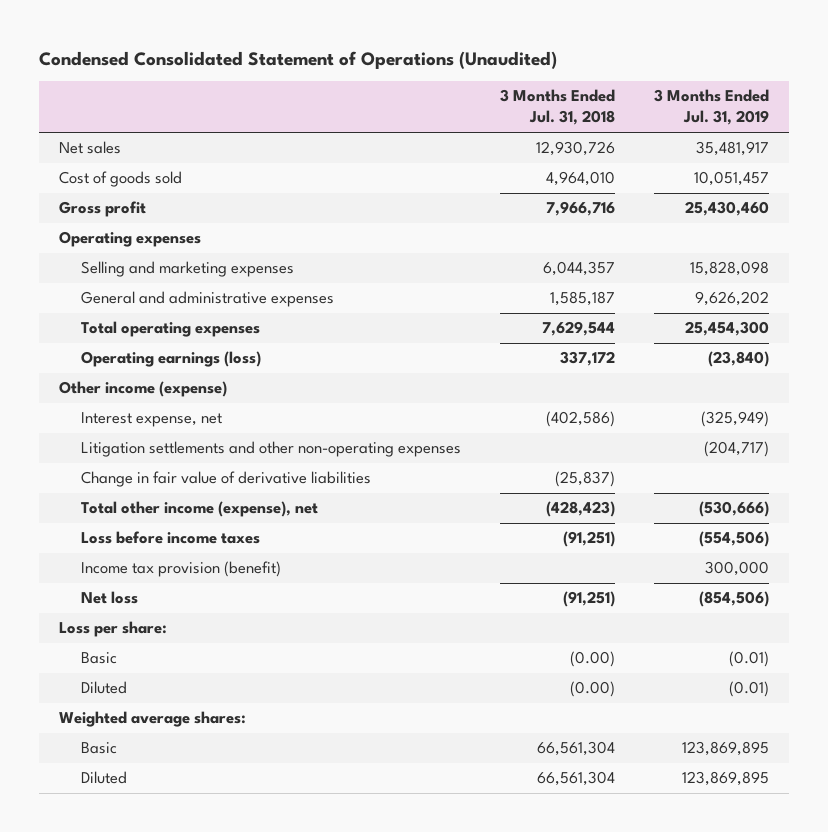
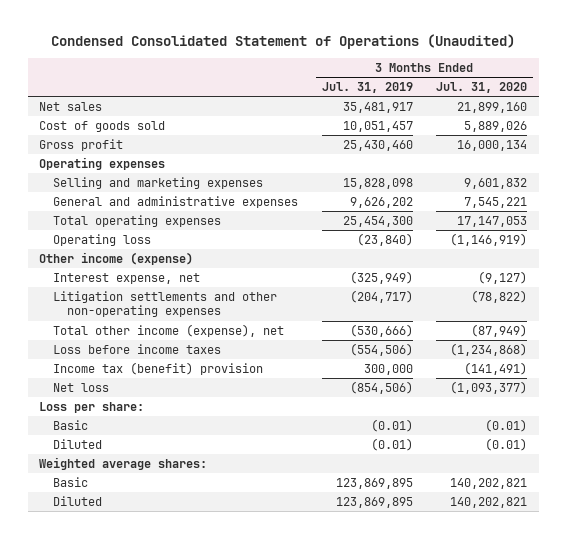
[500,89,616,126] 3 Months Ended Jul. 31, 2018 -> none
none -> [436,81,528,93] Jul. 31, 2020
[81,351,262,368] Operating earnings (loss) -> [53,233,152,246] Operating loss
[81,471,372,488] Change in fair value of derivative liabilities -> none
[81,561,282,578] Income tax provision (benefit) -> [53,361,264,375] Income tax (benefit) provision

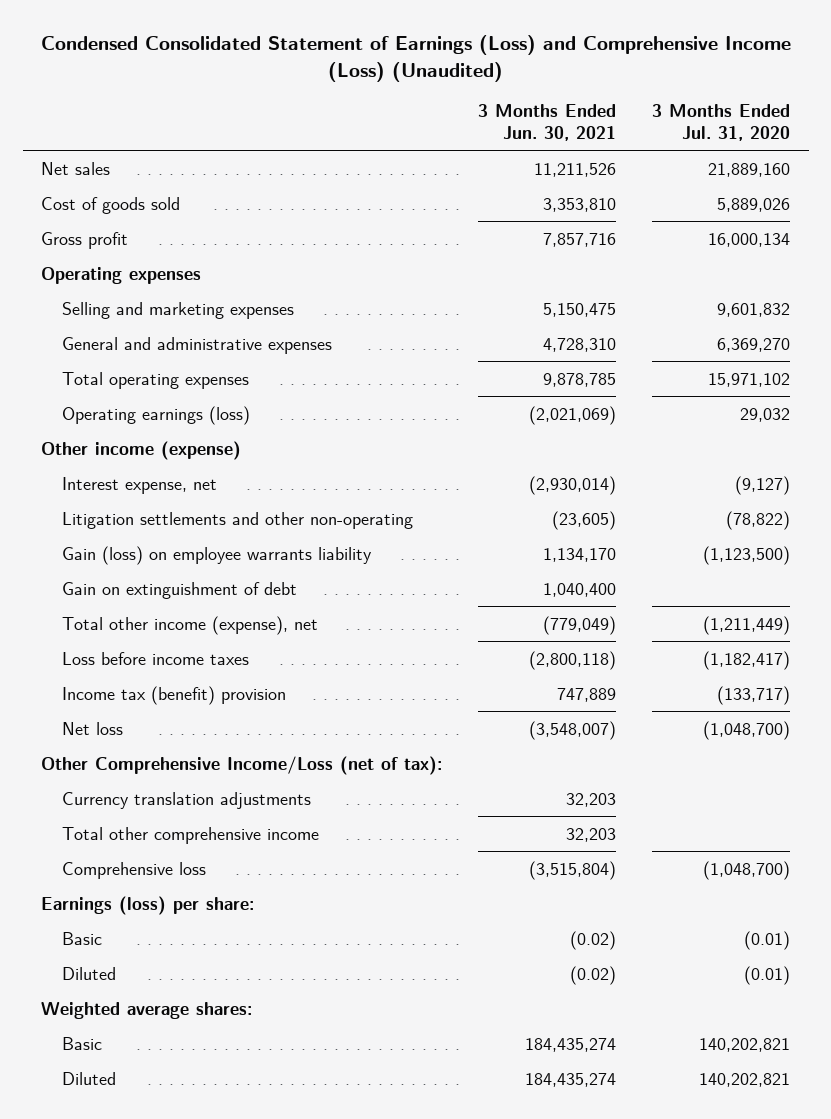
[51,34,516,50] Condensed Consolidated Statement of Operations (Unaudited) -> [40,34,791,82] Condensed Consolidated Statement of Earnings (Loss) and Comprehensive Income (Loss) (Unaudited)
[321,81,413,93] Jul. 31, 2019 -> none
none -> [478,104,617,141] 3 Months Ended Jun. 30, 2021
[457,101,528,113] 21,899,160 -> [708,162,791,177] 21,889,160
[464,196,528,208] 7,545,221 -> [717,337,791,352] 6,369,270
[457,215,528,227] 17,147,053 -> [708,372,791,387] 15,971,102
[53,233,152,246] Operating loss -> [62,405,251,425] Operating earnings (loss)
[450,232,528,246] (1,146,919) -> [740,407,791,422] 29,032
[53,290,278,318] Litigation settlements and other non-operating expenses -> [62,511,414,529] Litigation settlements and other non-operating
none -> [62,545,373,565] Gain (loss) on employee warrants liability
none -> [62,581,298,599] Gain on extinguishment of debt
[471,323,528,337] (87,949) -> [703,615,791,635] (1,211,449)
[450,342,528,356] (1,234,868) -> [703,650,791,670] (1,182,417)
[464,361,528,375] (141,491) -> [717,685,791,705] (133,717)
[450,380,528,394] (1,093,377) -> [703,720,791,740] (1,048,700)
none -> [40,755,442,775] Other Comprehensive Income/Loss (net of tax):
none -> [62,791,312,809] Currency translation adjustments
none -> [62,826,320,844] Total other comprehensive income
none -> [62,861,207,879] Comprehensive loss
[39,401,145,413] Loss per share: -> [40,895,254,915] Earnings (loss) per share:

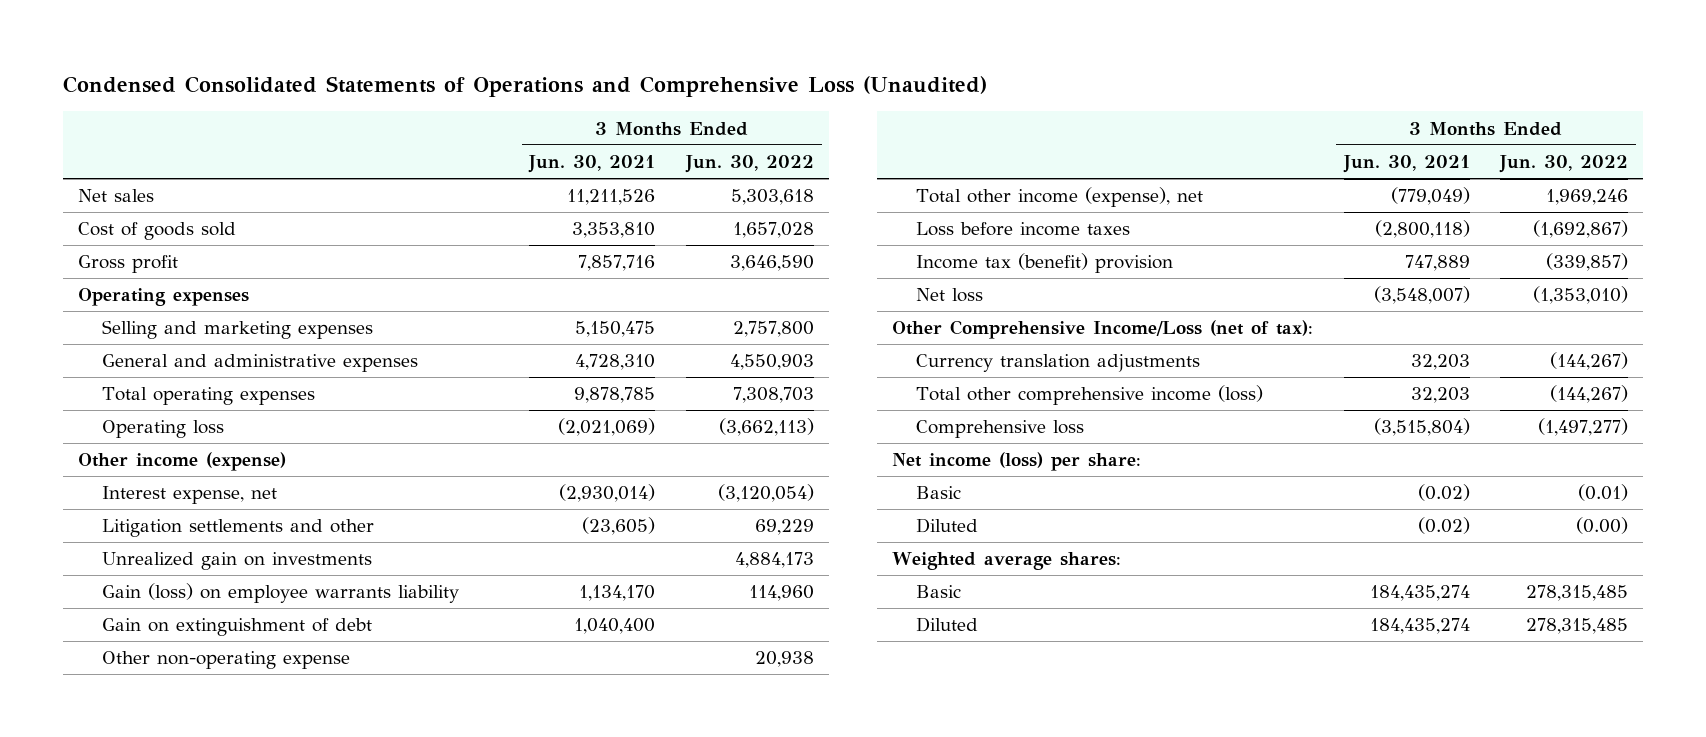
[40,34,791,82] Condensed Consolidated Statement of Earnings (Loss) and Comprehensive Income (Loss) (Unaudited) -> [62,76,987,98] Condensed Consolidated Statements of Operations and Comprehensive Loss (Unaudited)
[652,104,791,141] 3 Months Ended Jul. 31, 2020 -> none
none -> [684,155,814,174] Jun. 30, 2022
[62,405,251,425] Operating earnings (loss) -> [101,420,224,439] Operating loss
[62,511,414,529] Litigation settlements and other non-operating -> [101,519,374,538] Litigation settlements and other
none -> [101,552,372,571] Unrealized gain on investments
none -> [101,651,350,670] Other non-operating expense
[62,826,320,844] Total other comprehensive income -> [915,385,1263,406] Total other comprehensive income (loss)
[40,895,254,915] Earnings (loss) per share: -> [892,452,1142,472] Net income (loss) per share:

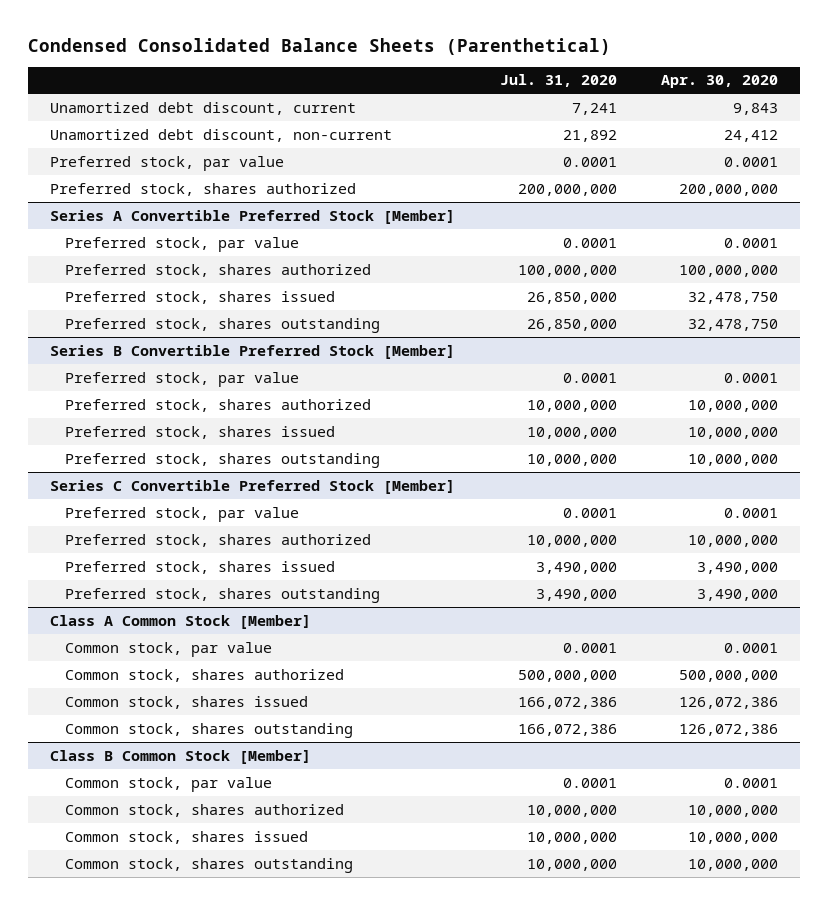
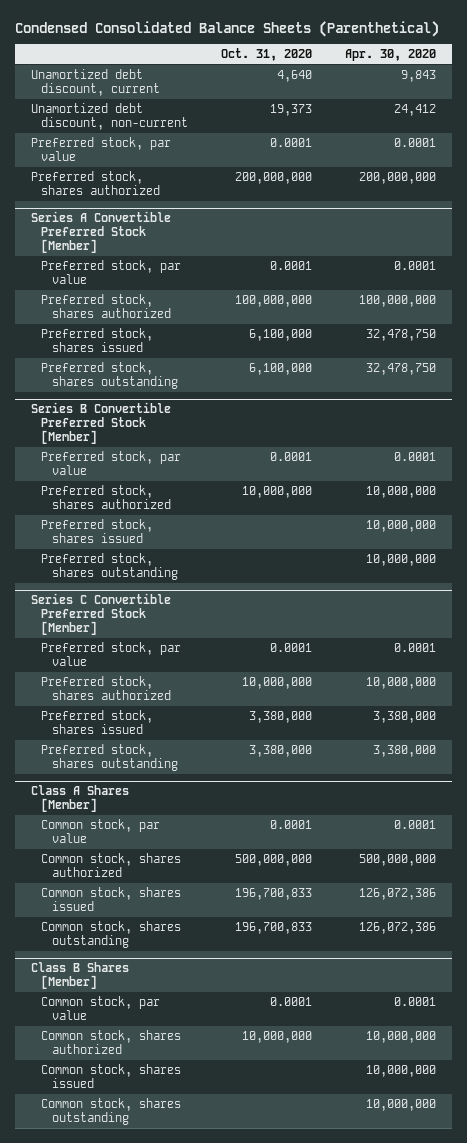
[499,74,617,88] Jul. 31, 2020 -> none
none -> [221,48,313,62] Oct. 31, 2020
[696,561,778,574] 3,490,000 -> [372,710,436,723] 3,380,000
[696,588,778,601] 3,490,000 -> [372,744,436,757] 3,380,000
[50,614,312,629] Class A Common Stock [Member] -> [30,784,129,813] Class A Shares [Member]
[50,749,312,764] Class B Common Stock [Member] -> [30,961,129,990] Class B Shares [Member]

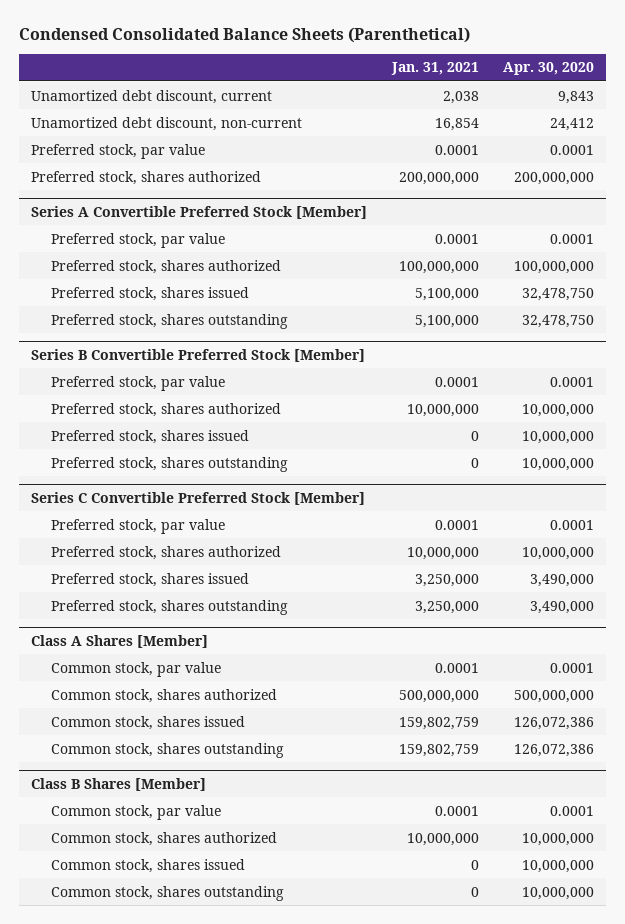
[221,48,313,62] Oct. 31, 2020 -> none
none -> [390,62,479,76] Jan. 31, 2021
[372,710,436,723] 3,380,000 -> [530,573,595,587] 3,490,000
[372,744,436,757] 3,380,000 -> [530,600,595,614] 3,490,000

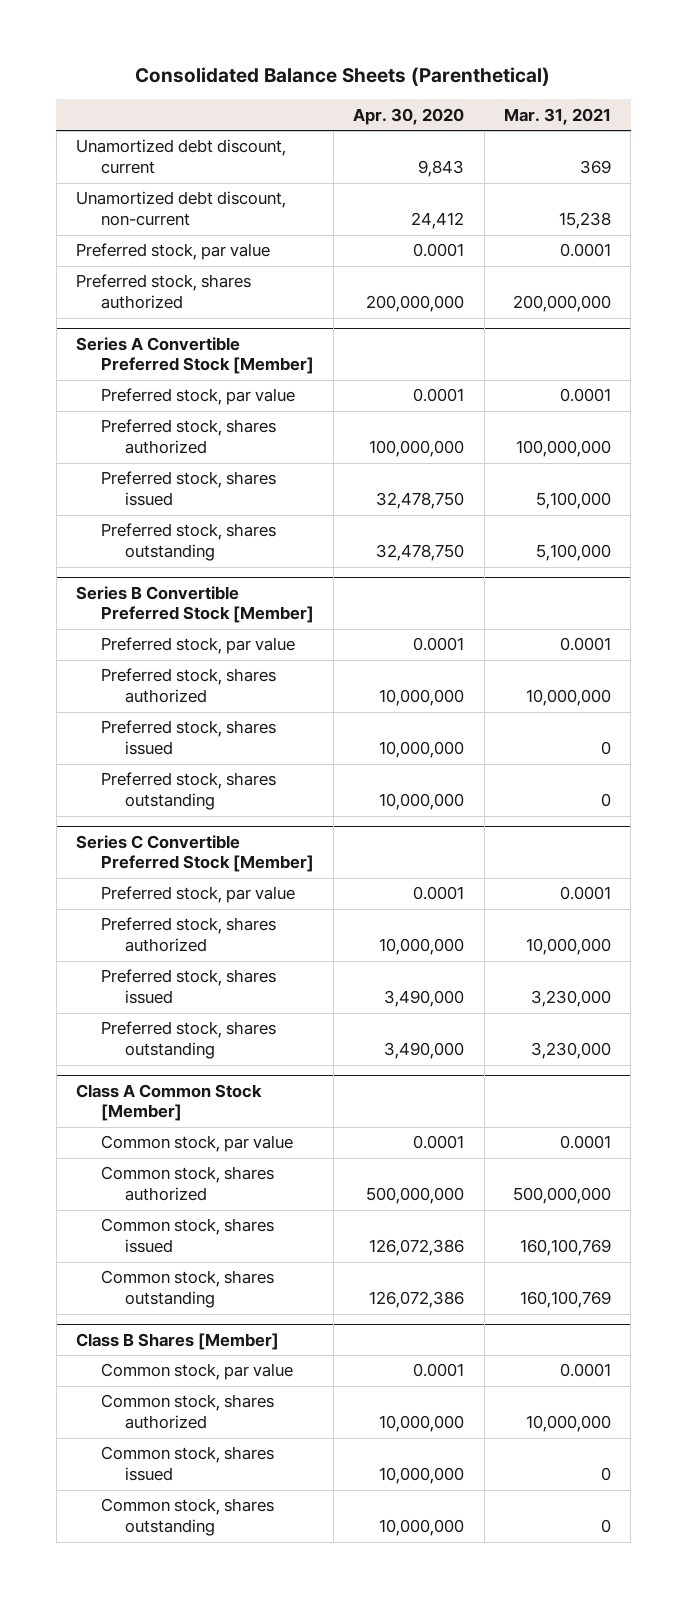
[18,26,470,43] Condensed Consolidated Balance Sheets (Parenthetical) -> [135,67,551,87] Consolidated Balance Sheets (Parenthetical)
[390,62,479,76] Jan. 31, 2021 -> none
none -> [503,107,611,125] Mar. 31, 2021
[30,634,208,648] Class A Shares [Member] -> [76,1083,263,1122] Class A Common Stock [Member]

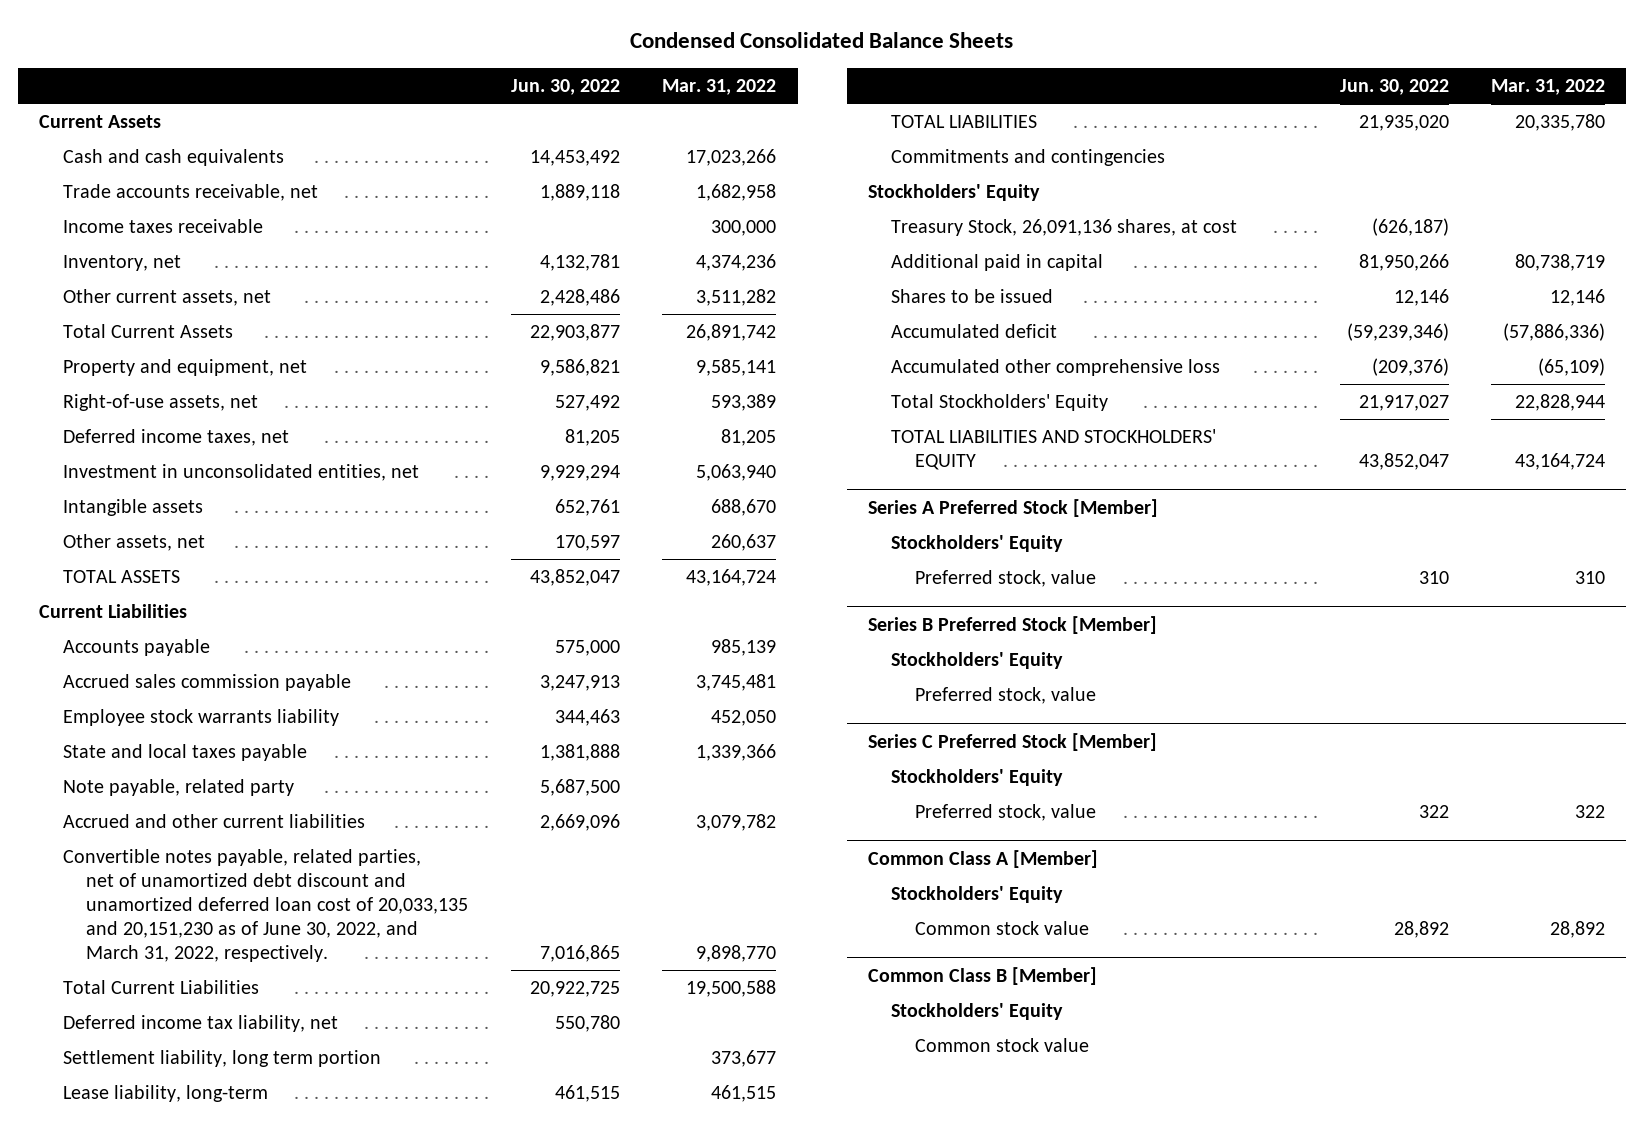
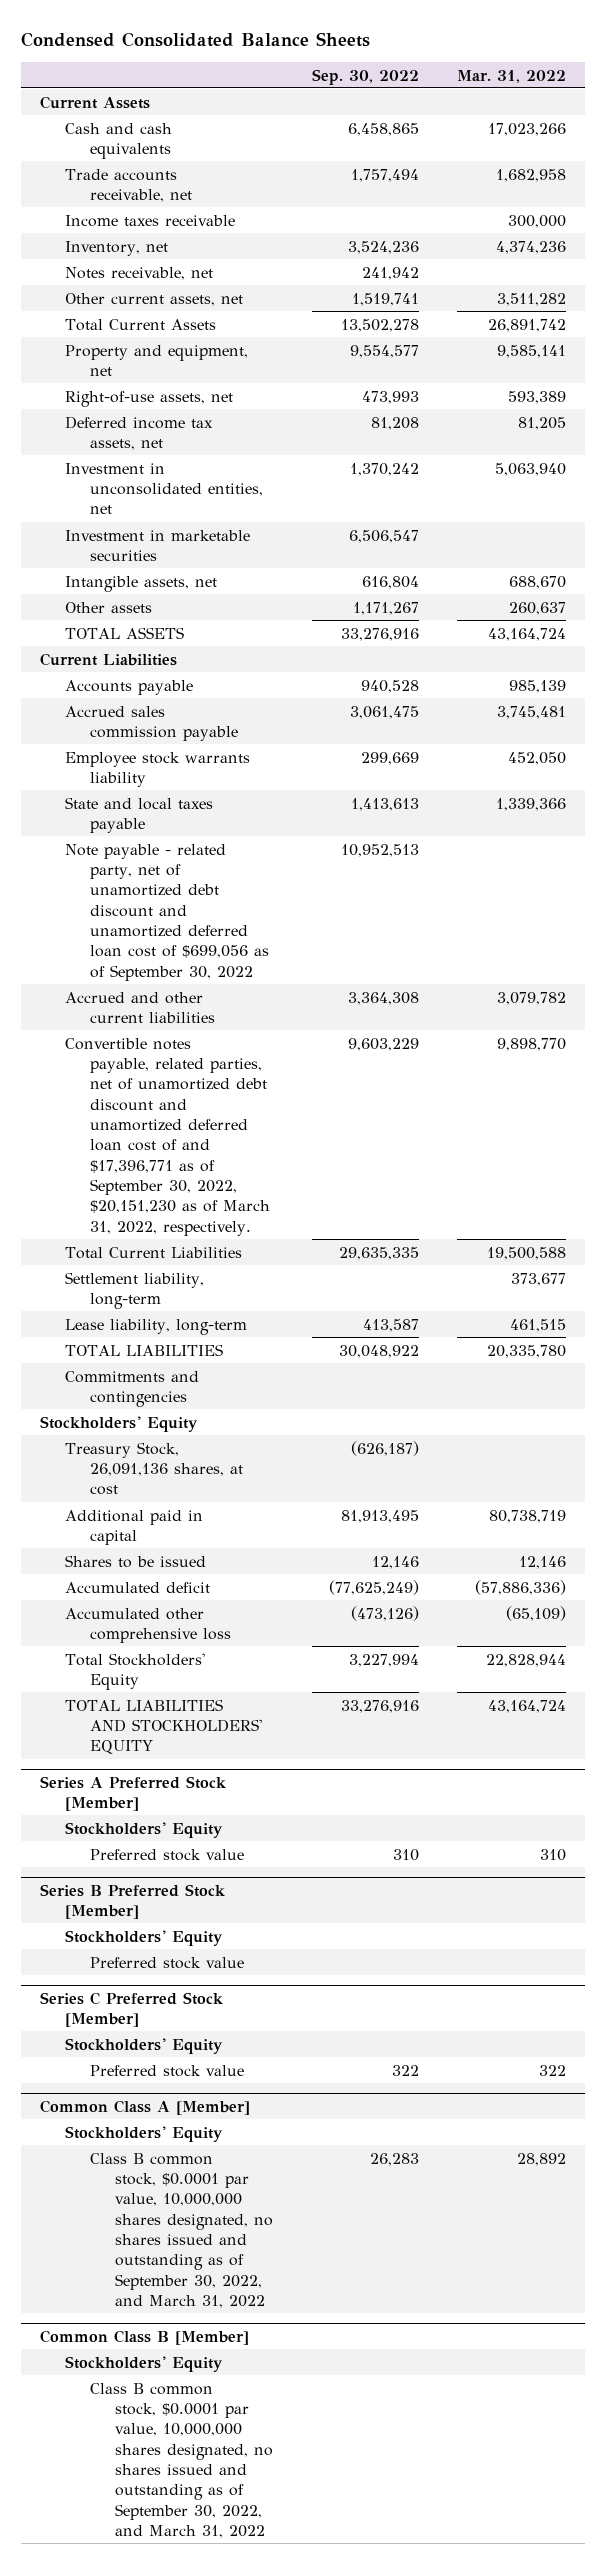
[510,78,620,95] Jun. 30, 2022 -> none
none -> [311,68,419,85] Sep. 30, 2022
none -> [64,266,213,280] Notes receivable, net
[62,428,289,446] Deferred income taxes, net -> [64,415,213,450] Deferred income tax assets, net
none -> [64,529,250,561] Investment in marketable securities
[62,498,203,516] Intangible assets -> [64,575,217,592] Intangible assets, net
[62,533,205,551] Other assets, net -> [64,601,152,613] Other assets
[62,778,294,796] Note payable, related party -> [64,843,269,981] Note payable - related party, net of unamortized debt discount and unamortized deferred loan cost of $699,056 as of September 30, 2022
[62,848,468,962] Convertible notes payable, related parties, net of unamortized debt discount and unamortized deferred loan cost of 20,033,135 and 20,151,230 as of June 30, 2022, and March 31, 2022, respectively. -> [64,1037,270,1236] Convertible notes payable, related parties, net of unamortized debt discount and unamortized deferred loan cost of and $17,396,771 as of September 30, 2022, $20,151,230 as of March 31, 2022, respectively.
[62,1014,338,1032] Deferred income tax liability, net -> none
[62,1049,381,1067] Settlement liability, long term portion -> [64,1271,204,1309] Settlement liability, long-term
[914,569,1096,587] Preferred stock, value -> [89,1848,244,1861] Preferred stock value
[914,686,1096,704] Preferred stock, value -> [89,1956,244,1969] Preferred stock value
[914,803,1096,821] Preferred stock, value -> [89,2064,244,2077] Preferred stock value
[914,920,1089,935] Common stock value -> [89,2152,274,2309] Class B common stock, $0.0001 par value, 10,000,000 shares designated, no shares issued and outstanding as of September 30, 2022, and March 31, 2022
[914,1037,1089,1052] Common stock value -> [89,2382,274,2539] Class B common stock, $0.0001 par value, 10,000,000 shares designated, no shares issued and outstanding as of September 30, 2022, and March 31, 2022

